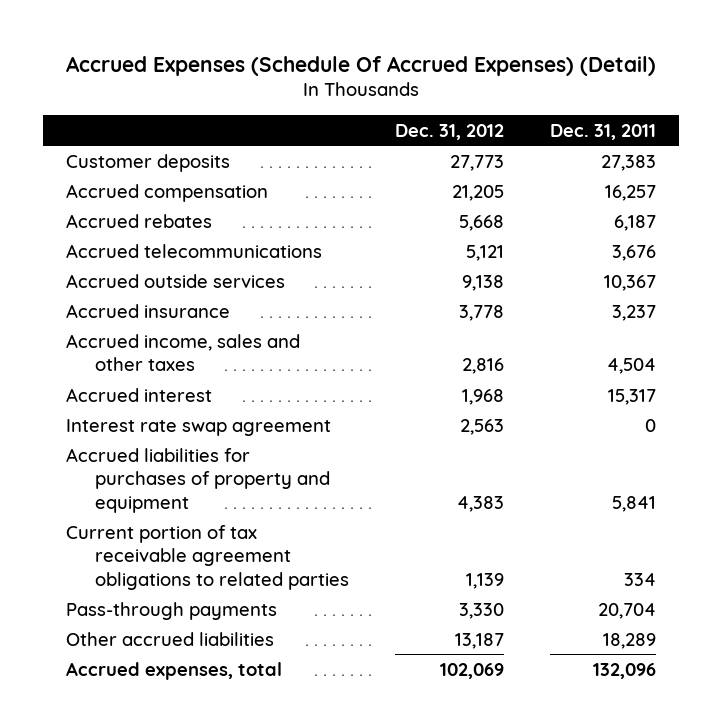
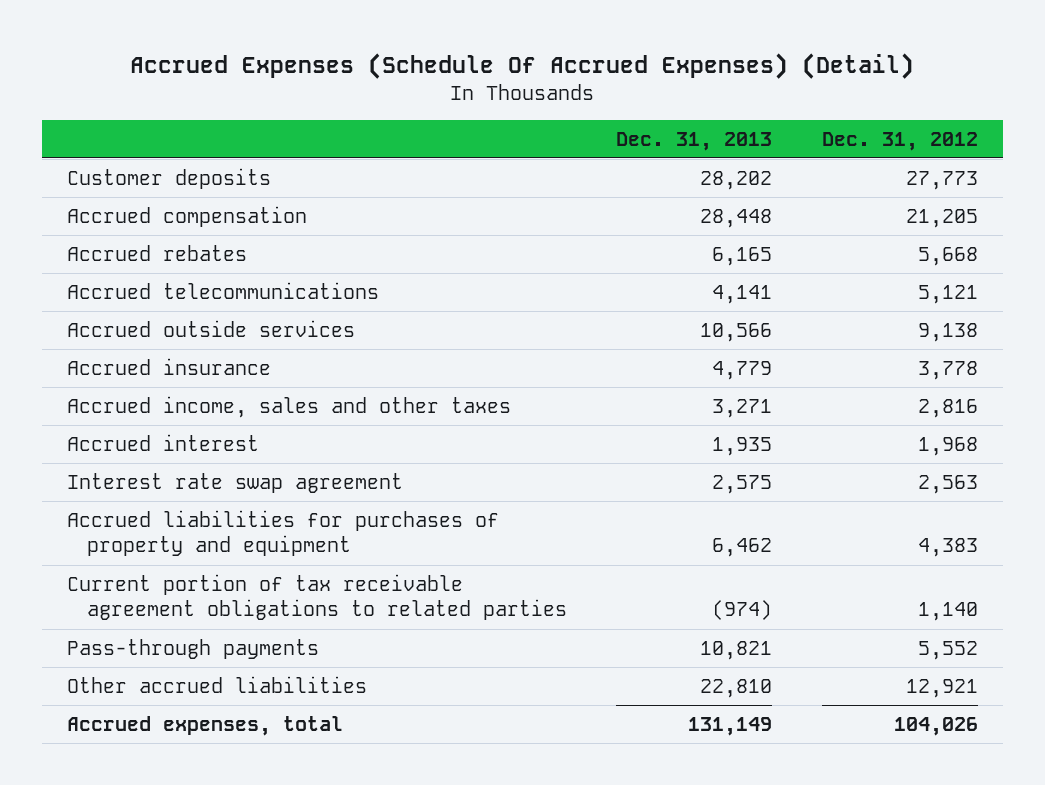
[550,123,657,140] Dec. 31, 2011 -> none
none -> [616,131,773,151] Dec. 31, 2013
[465,572,504,589] 1,139 -> [917,602,978,622] 1,140
[458,602,504,619] 3,330 -> [917,640,978,660] 5,552
[454,632,504,649] 13,187 -> [905,678,978,698] 12,921
[439,662,504,679] 102,069 -> [893,716,978,736] 104,026

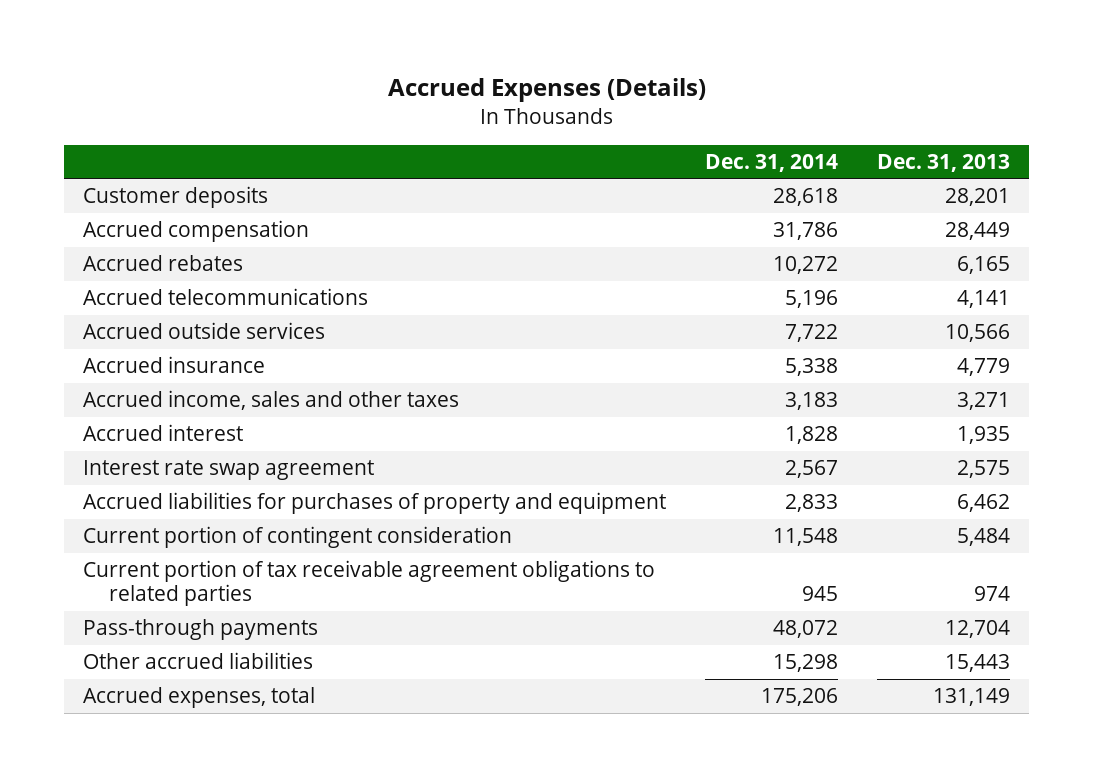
[130,52,915,79] Accrued Expenses (Schedule Of Accrued Expenses) (Detail) -> [387,77,706,102] Accrued Expenses (Details)
[821,131,978,151] Dec. 31, 2012 -> none
none -> [705,153,839,172] Dec. 31, 2014
[700,170,773,190] 28,202 -> [944,188,1010,207] 28,201
[700,208,773,228] 28,448 -> [944,222,1010,241] 28,449
none -> [83,526,513,549] Current portion of contingent consideration
[712,600,773,621] (974) -> [973,586,1010,602] 974
[700,640,773,660] 10,821 -> [944,620,1010,639] 12,704
[700,678,773,698] 22,810 -> [944,654,1010,673] 15,443

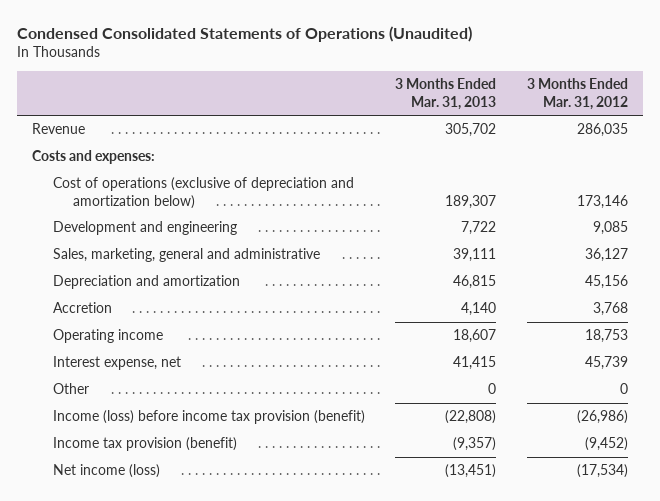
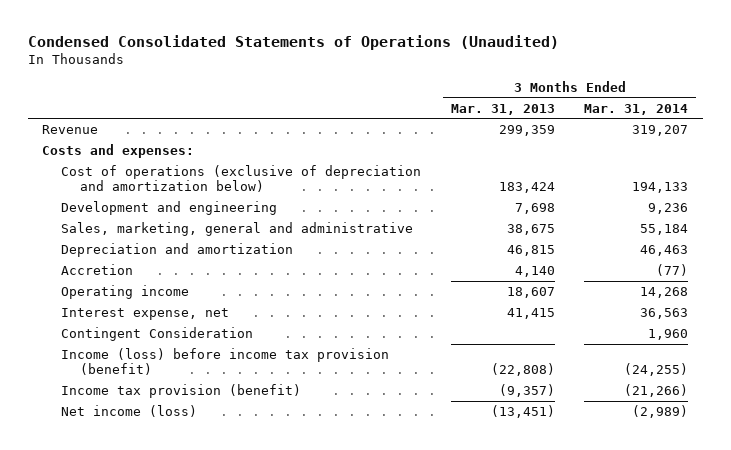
[526,78,628,110] 3 Months Ended Mar. 31, 2012 -> none
none -> [584,103,689,115] Mar. 31, 2014
[445,123,497,138] 305,702 -> [498,124,555,136] 299,359
[445,194,497,209] 189,307 -> [498,182,555,194] 183,424
[461,221,497,236] 7,722 -> [514,202,555,214] 7,698
[453,248,497,263] 39,111 -> [506,223,555,235] 38,675
[52,383,89,395] Other -> none
none -> [61,326,254,341] Contingent Consideration

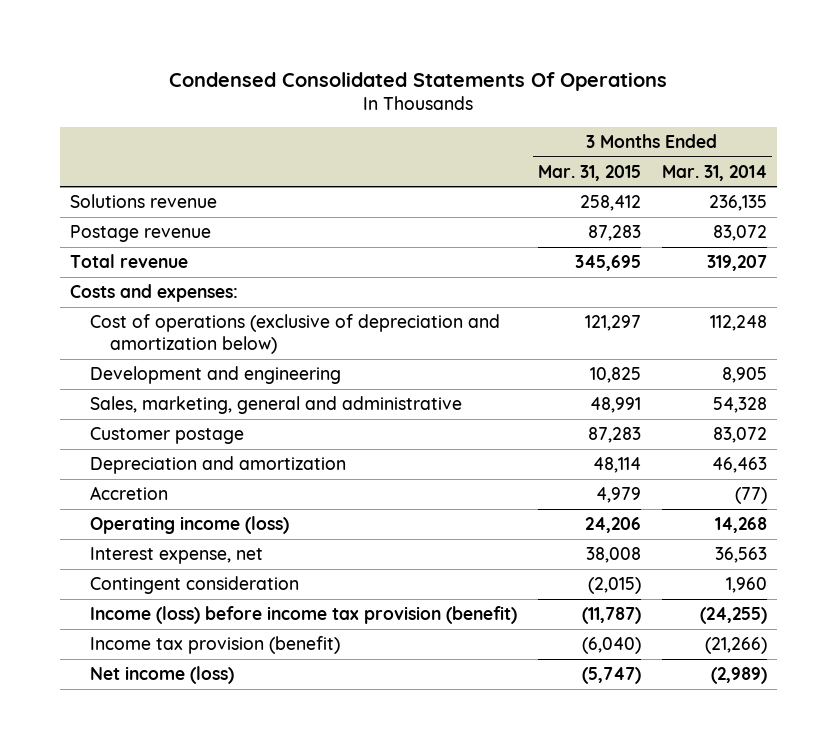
[27,35,559,51] Condensed Consolidated Statements of Operations (Unaudited) -> [169,71,668,91] Condensed Consolidated Statements Of Operations
[450,103,555,115] Mar. 31, 2013 -> none
none -> [537,164,641,181] Mar. 31, 2015
[42,124,99,134] Revenue -> [70,193,218,208] Solutions revenue
[632,124,689,136] 319,207 -> [708,194,767,211] 236,135
none -> [70,224,212,242] Postage revenue
none -> [70,253,189,268] Total revenue
[632,182,689,194] 194,133 -> [709,314,767,331] 112,248
[648,202,689,214] 9,236 -> [721,366,767,383] 8,905
[640,223,689,235] 55,184 -> [712,396,767,413] 54,328
none -> [89,426,244,444] Customer postage
[61,284,190,299] Operating income -> [89,515,289,534] Operating income (loss)
[61,326,254,341] Contingent Consideration -> [89,575,299,594] Contingent consideration

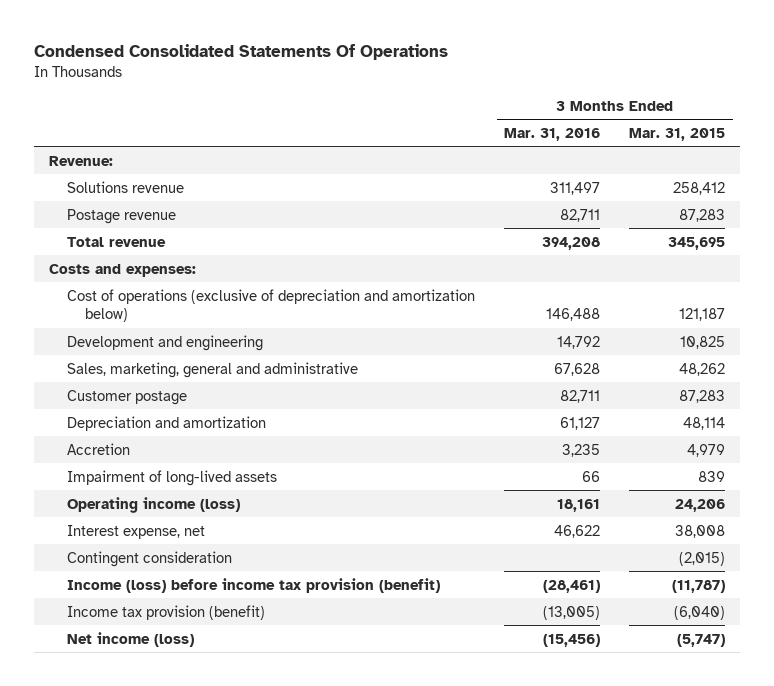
[661,164,767,181] Mar. 31, 2014 -> none
none -> [504,127,601,141] Mar. 31, 2016
none -> [49,155,114,166] Revenue:
[584,314,641,331] 121,297 -> [679,308,726,322] 121,187
[589,396,641,413] 48,991 -> [679,362,726,376] 48,262
none -> [66,469,277,486] Impairment of long-lived assets

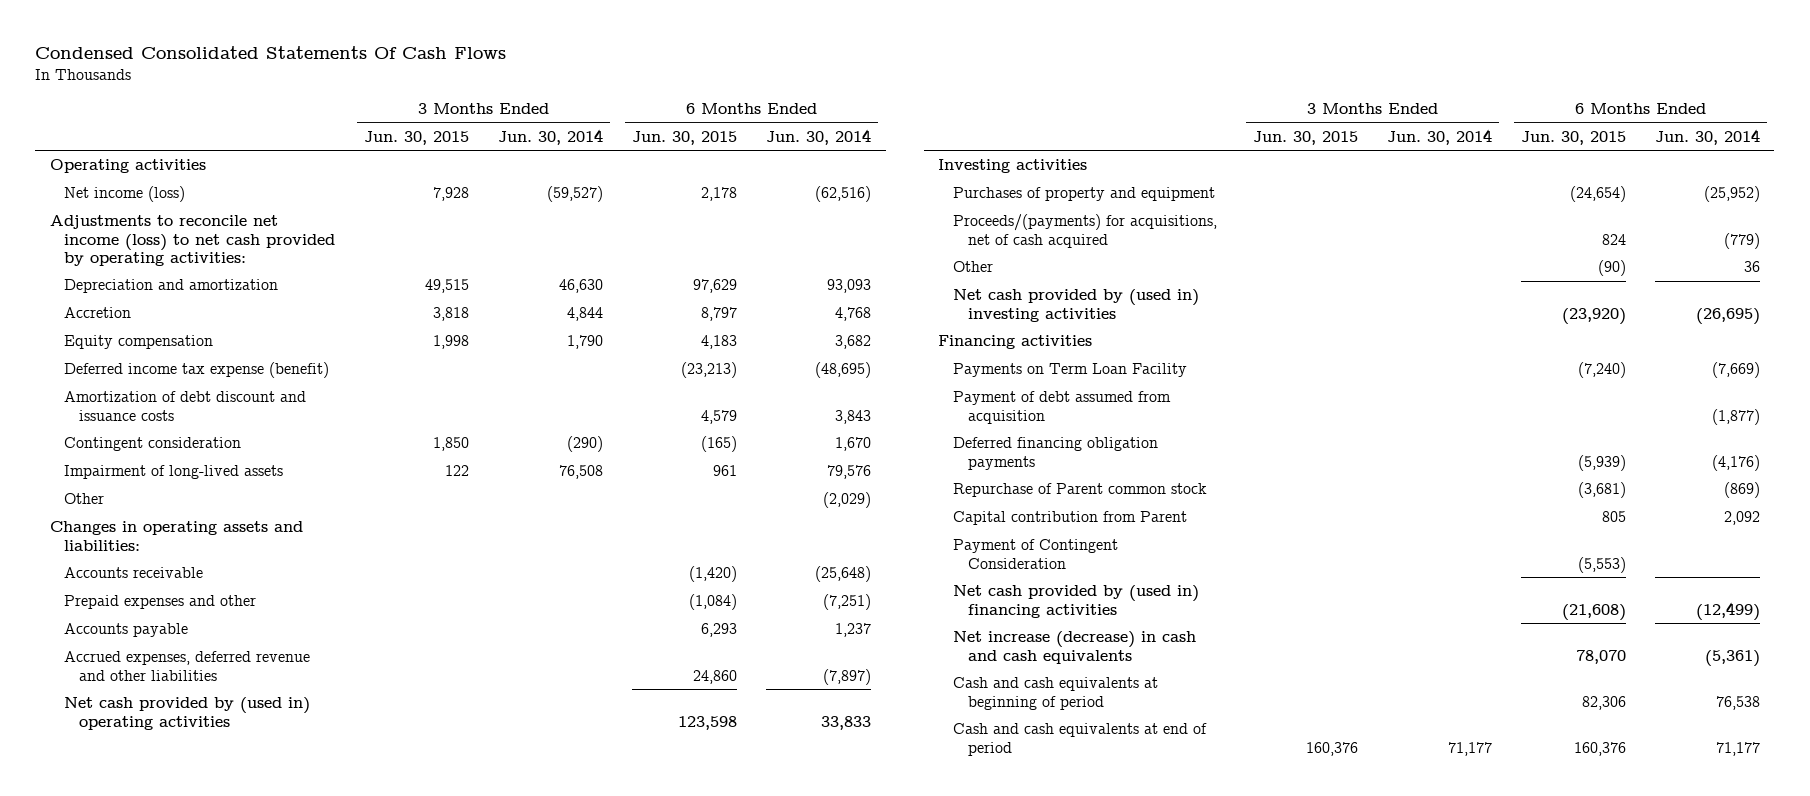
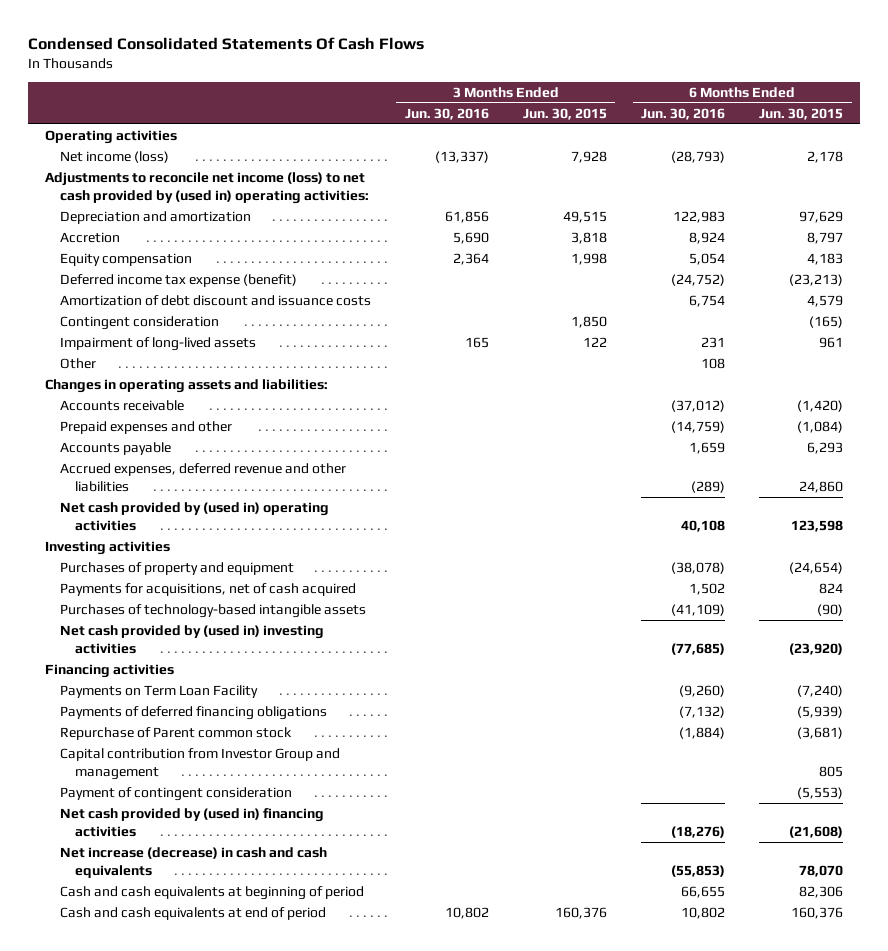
[498,128,604,145] Jun. 30, 2014 -> none
[766,128,872,145] Jun. 30, 2014 -> none
none -> [404,107,489,120] Jun. 30, 2016
none -> [641,107,726,120] Jun. 30, 2016
[49,215,336,266] Adjustments to reconcile net income (loss) to net cash provided by operating activities: -> [44,172,369,204] Adjustments to reconcile net income (loss) to net cash provided by (used in) operating activities:
[953,261,994,273] Other -> none
[953,214,1218,248] Proceeds/(payments) for acquisitions, net of cash acquired -> [59,583,356,597] Payments for acquisitions, net of cash acquired
none -> [59,604,366,619] Purchases of technology-based intangible assets
[953,391,1172,424] Payment of debt assumed from acquisition -> none
[953,437,1159,470] Deferred financing obligation payments -> [59,706,327,721] Payments of deferred financing obligations
[953,511,1188,526] Capital contribution from Parent -> [59,748,340,780] Capital contribution from Investor Group and management
[953,539,1119,569] Payment of Contingent Consideration -> [59,787,292,802] Payment of contingent consideration

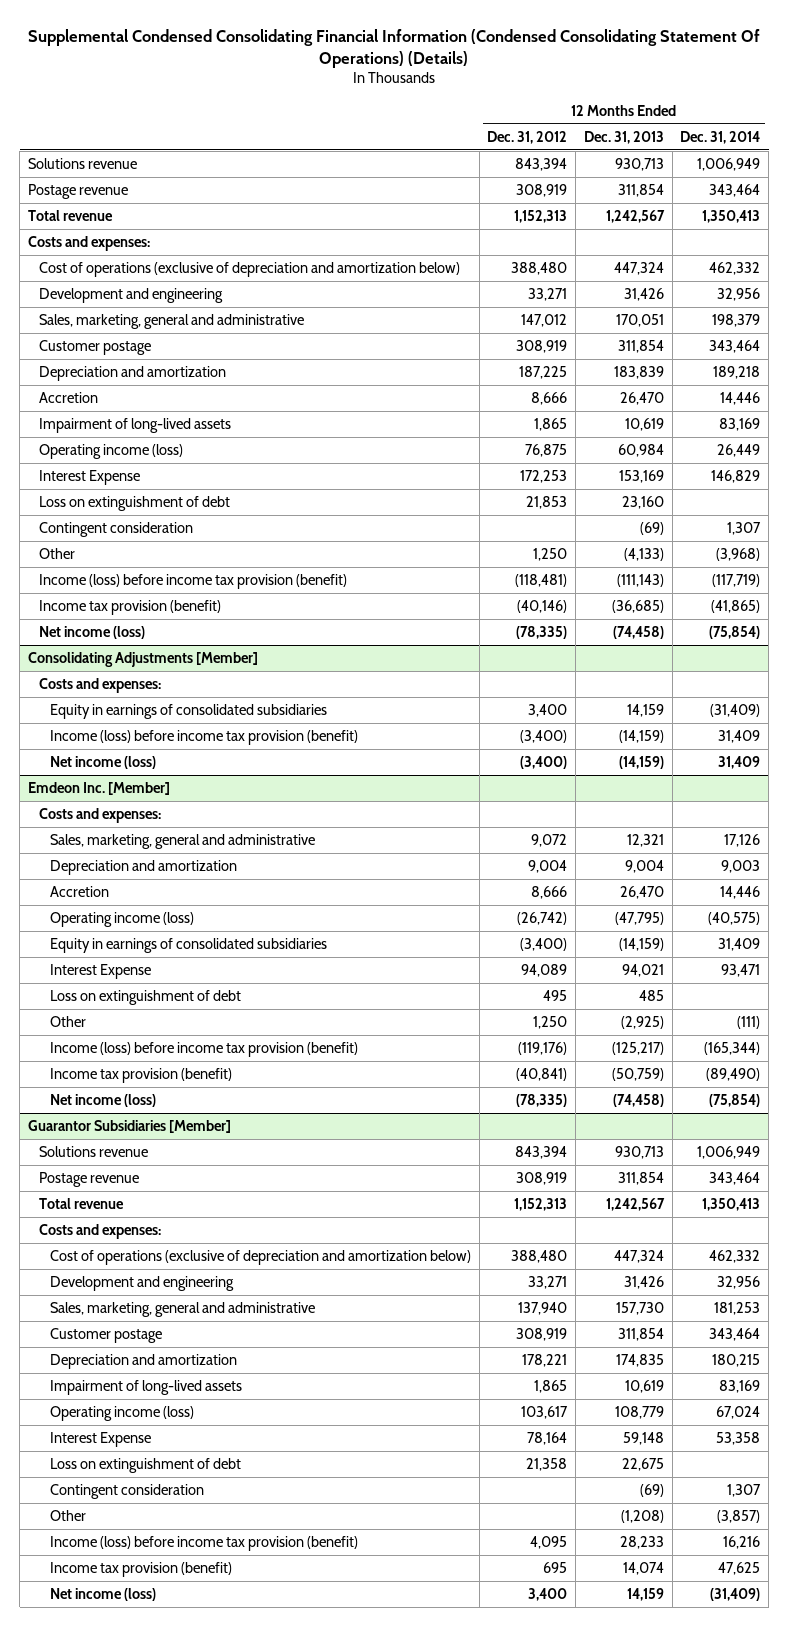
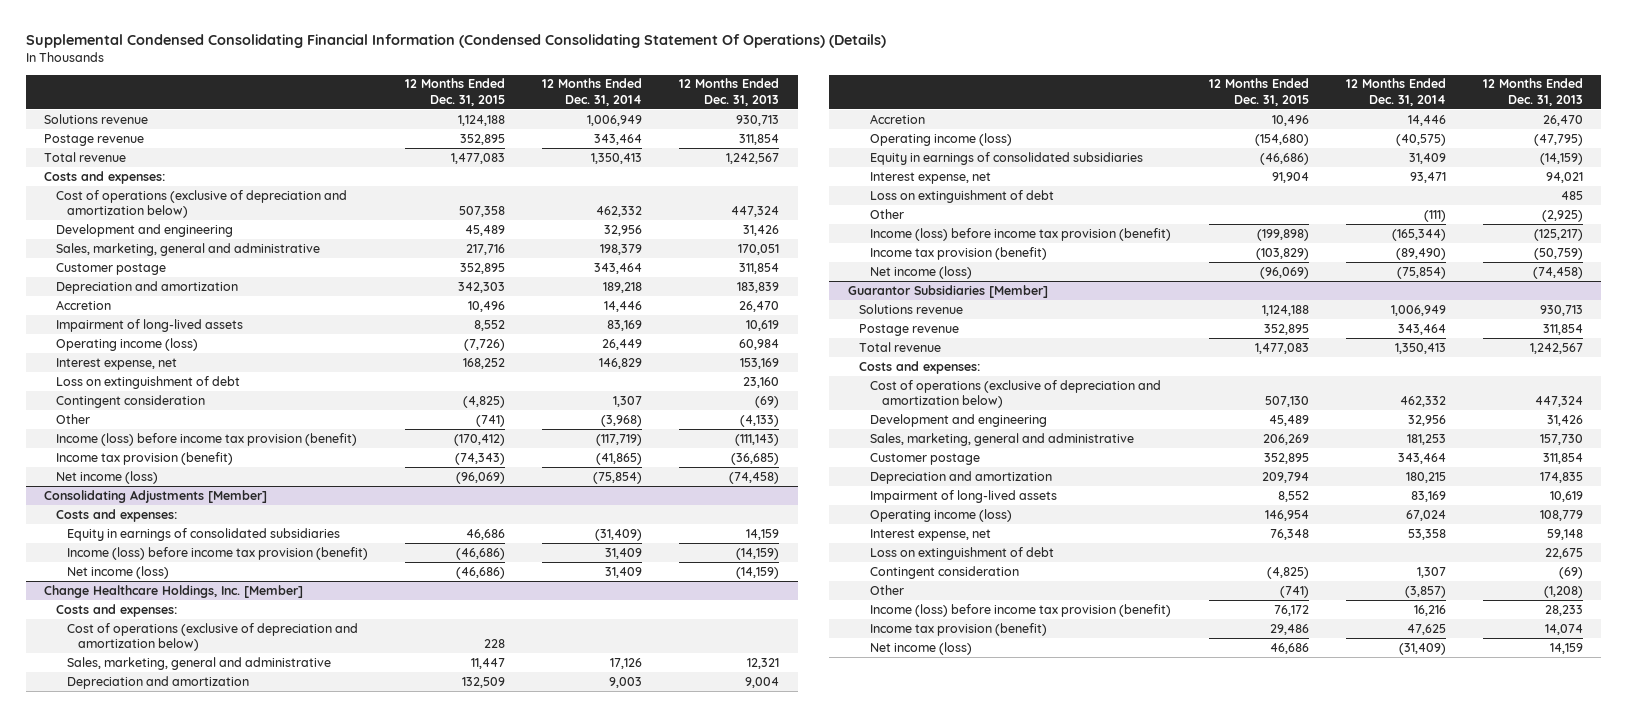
[487,130,568,144] Dec. 31, 2012 -> none
none -> [405,78,506,106] 12 Months Ended Dec. 31, 2015
[38,470,140,486] Interest Expense -> [55,357,177,370] Interest expense, net
[28,782,171,796] Emdeon Inc. [Member] -> [44,584,304,598] Change Healthcare Holdings, Inc. [Member]
none -> [66,622,358,652] Cost of operations (exclusive of depreciation and amortization below)
[49,964,151,980] Interest Expense -> [870,171,992,184] Interest expense, net
[49,1432,151,1448] Interest Expense -> [870,528,992,541] Interest expense, net

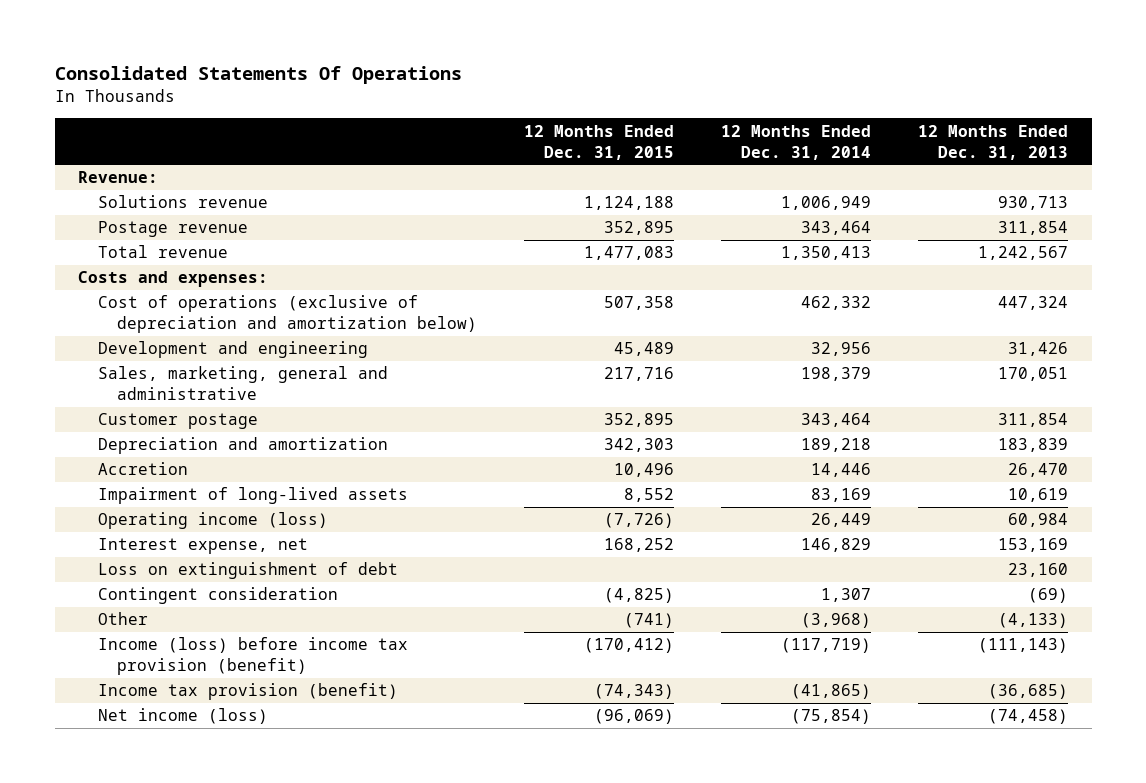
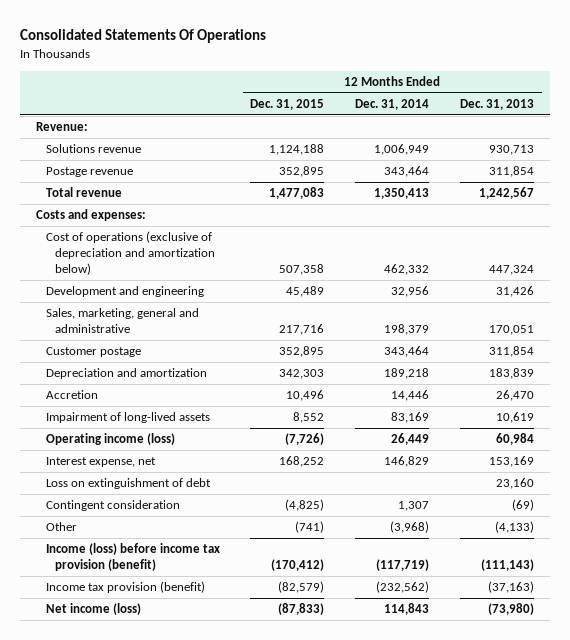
[594,684,675,700] (74,343) -> [278,581,325,594] (82,579)
[791,684,872,700] (41,865) -> [376,581,430,594] (232,562)
[988,684,1069,700] (36,685) -> [488,581,535,594] (37,163)
[594,709,675,725] (96,069) -> [278,603,325,616] (87,833)
[791,709,872,725] (75,854) -> [384,603,430,616] 114,843
[988,709,1069,725] (74,458) -> [488,603,535,616] (73,980)

